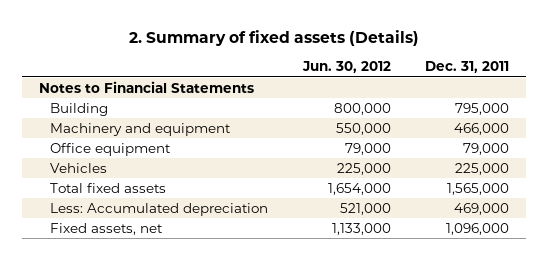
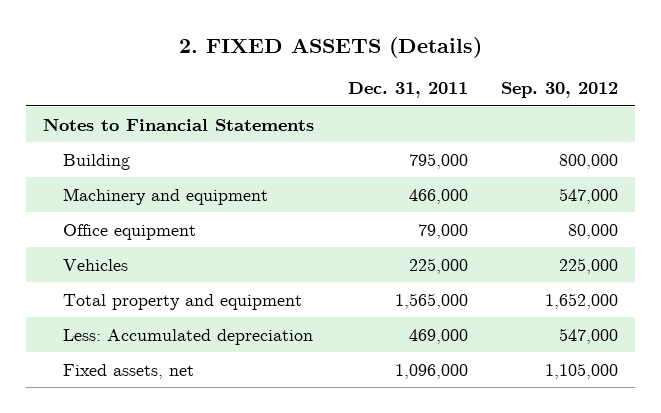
[128,29,419,46] 2. Summary of fixed assets (Details) -> [178,37,482,59] 2. FIXED ASSETS (Details)
[301,61,391,74] Jun. 30, 2012 -> none
none -> [501,82,619,99] Sep. 30, 2012
[50,182,167,193] Total fixed assets -> [63,293,303,310] Total property and equipment

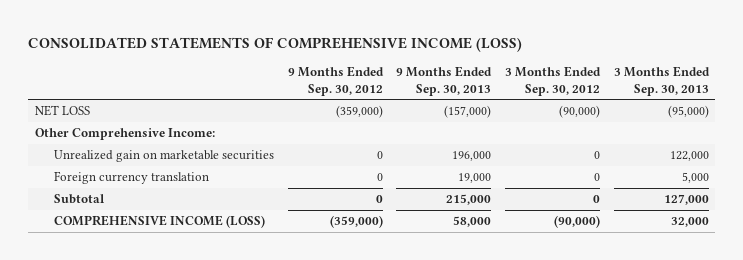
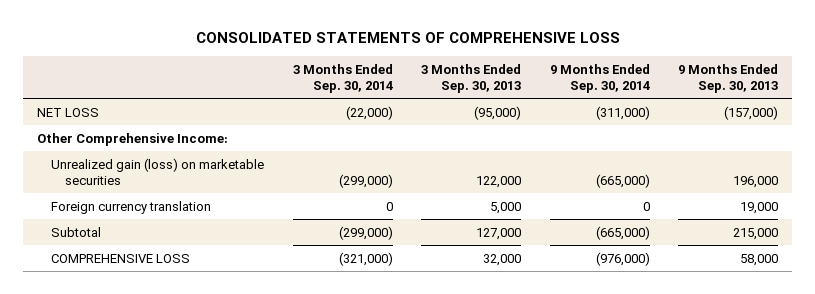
[27,36,522,52] CONSOLIDATED STATEMENTS OF COMPREHENSIVE INCOME (LOSS) -> [195,32,620,44] CONSOLIDATED STATEMENTS OF COMPREHENSIVE LOSS
[287,66,384,96] 9 Months Ended Sep. 30, 2012 -> none
[504,66,601,96] 3 Months Ended Sep. 30, 2012 -> none
none -> [292,63,393,93] 3 Months Ended Sep. 30, 2014
none -> [549,63,650,93] 9 Months Ended Sep. 30, 2014
[54,150,275,163] Unrealized gain on marketable securities -> [51,157,265,185] Unrealized gain (loss) on marketable securities
[54,215,266,229] COMPREHENSIVE INCOME (LOSS) -> [51,253,191,263] COMPREHENSIVE LOSS

